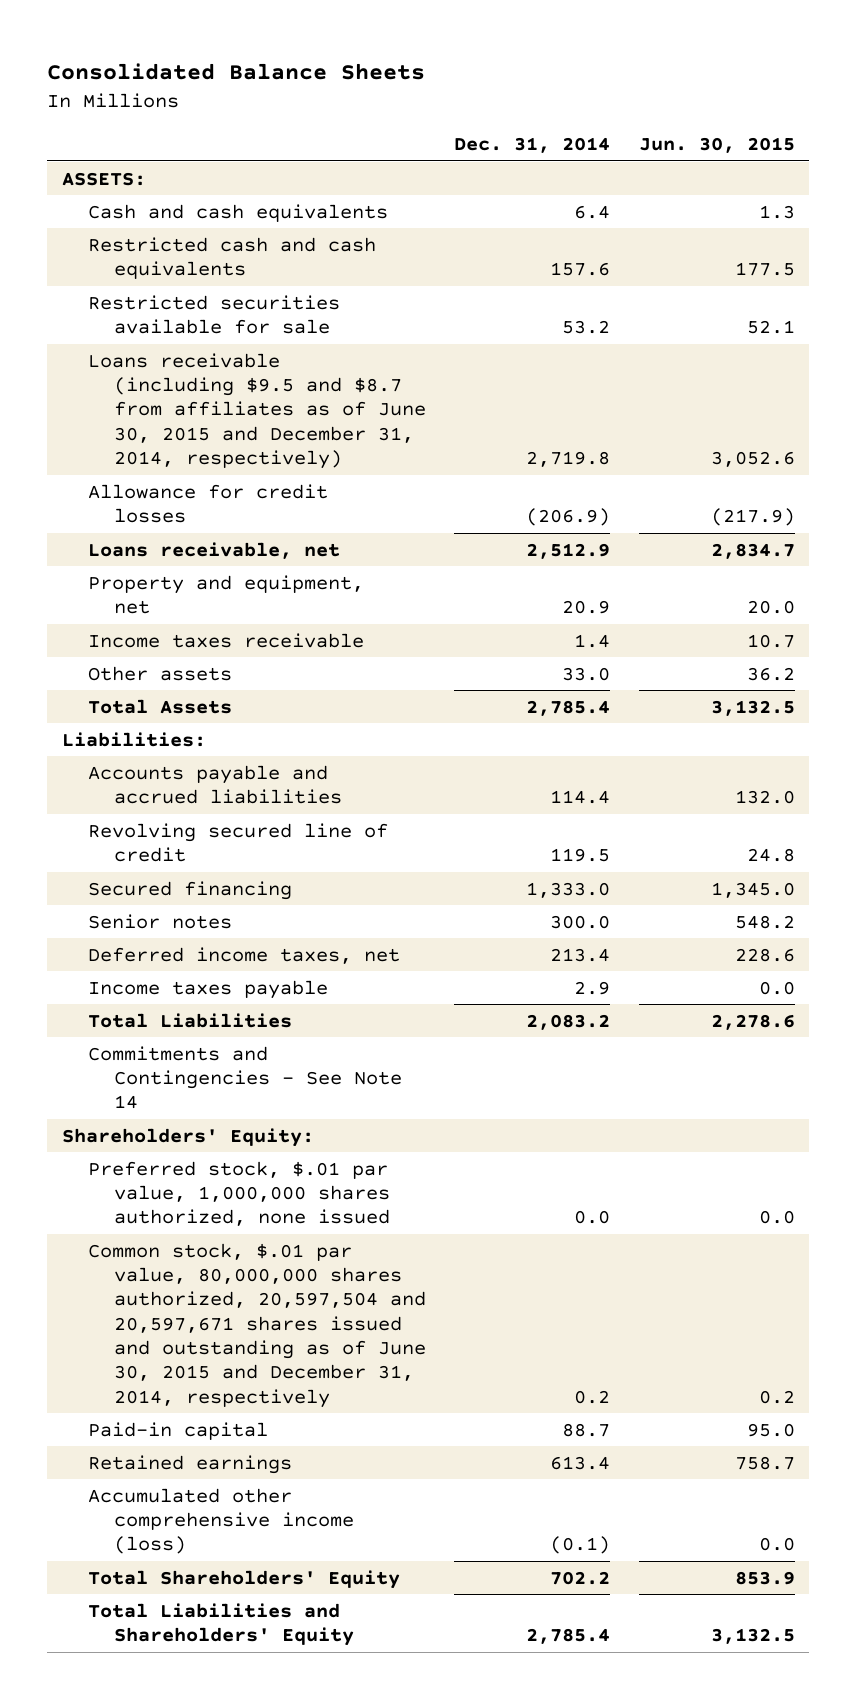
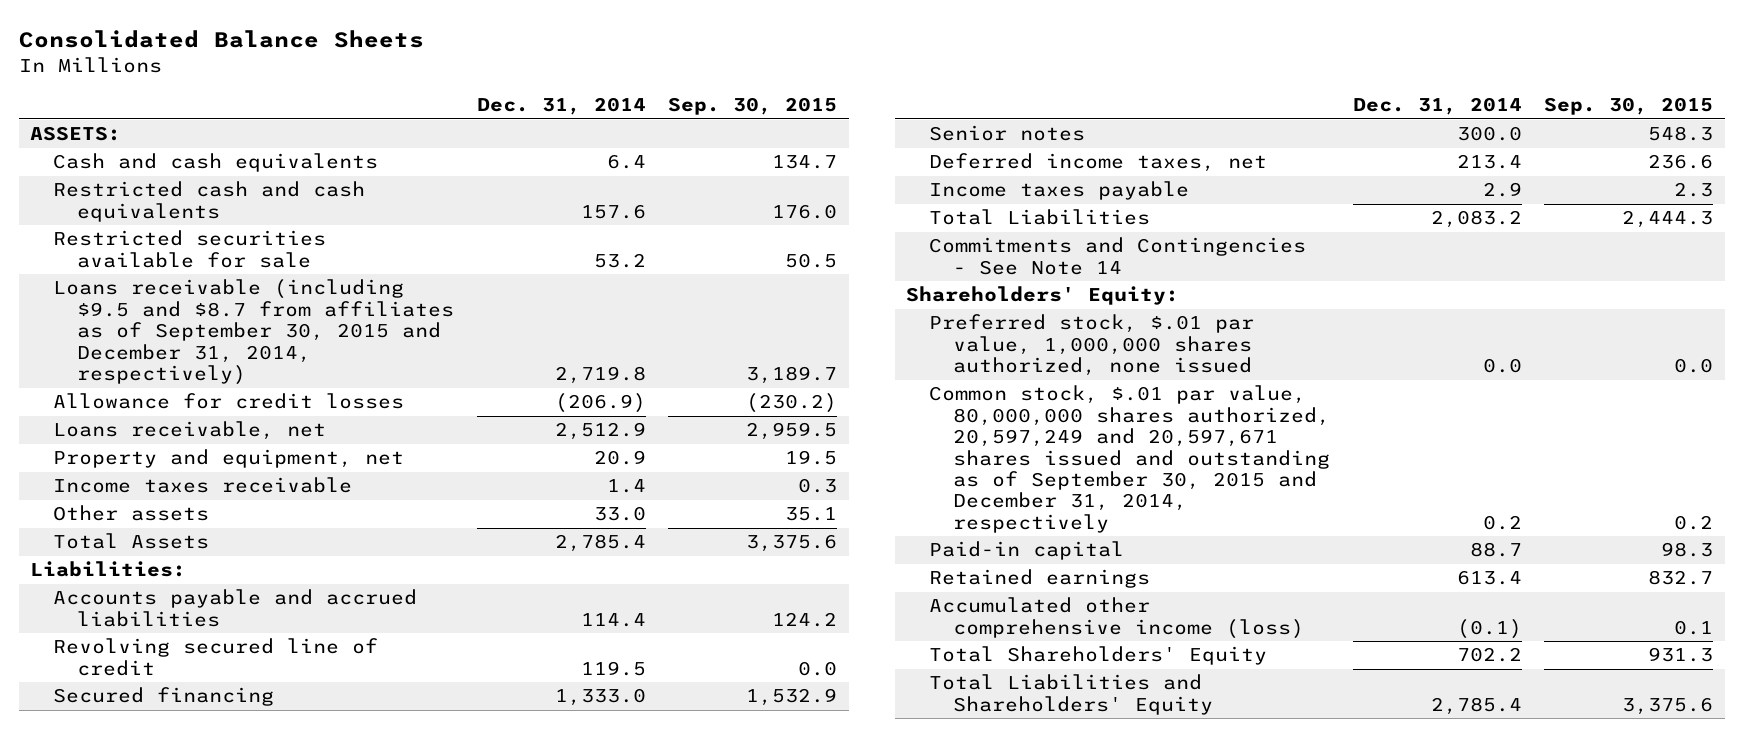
[638,137,795,154] Jun. 30, 2015 -> none
none -> [668,97,838,116] Sep. 30, 2015
[87,352,426,469] Loans receivable (including $9.5 and $8.7 from affiliates as of June 30, 2015 and December 31, 2014, respectively) -> [53,279,454,386] Loans receivable (including $9.5 and $8.7 from affiliates as of September 30, 2015 and December 31, 2014, respectively)
[87,1242,426,1408] Common stock, $.01 par value, 80,000,000 shares authorized, 20,597,504 and 20,597,671 shares issued and outstanding as of June 30, 2015 and December 31, 2014, respectively -> [929,385,1330,533] Common stock, $.01 par value, 80,000,000 shares authorized, 20,597,249 and 20,597,671 shares issued and outstanding as of September 30, 2015 and December 31, 2014, respectively

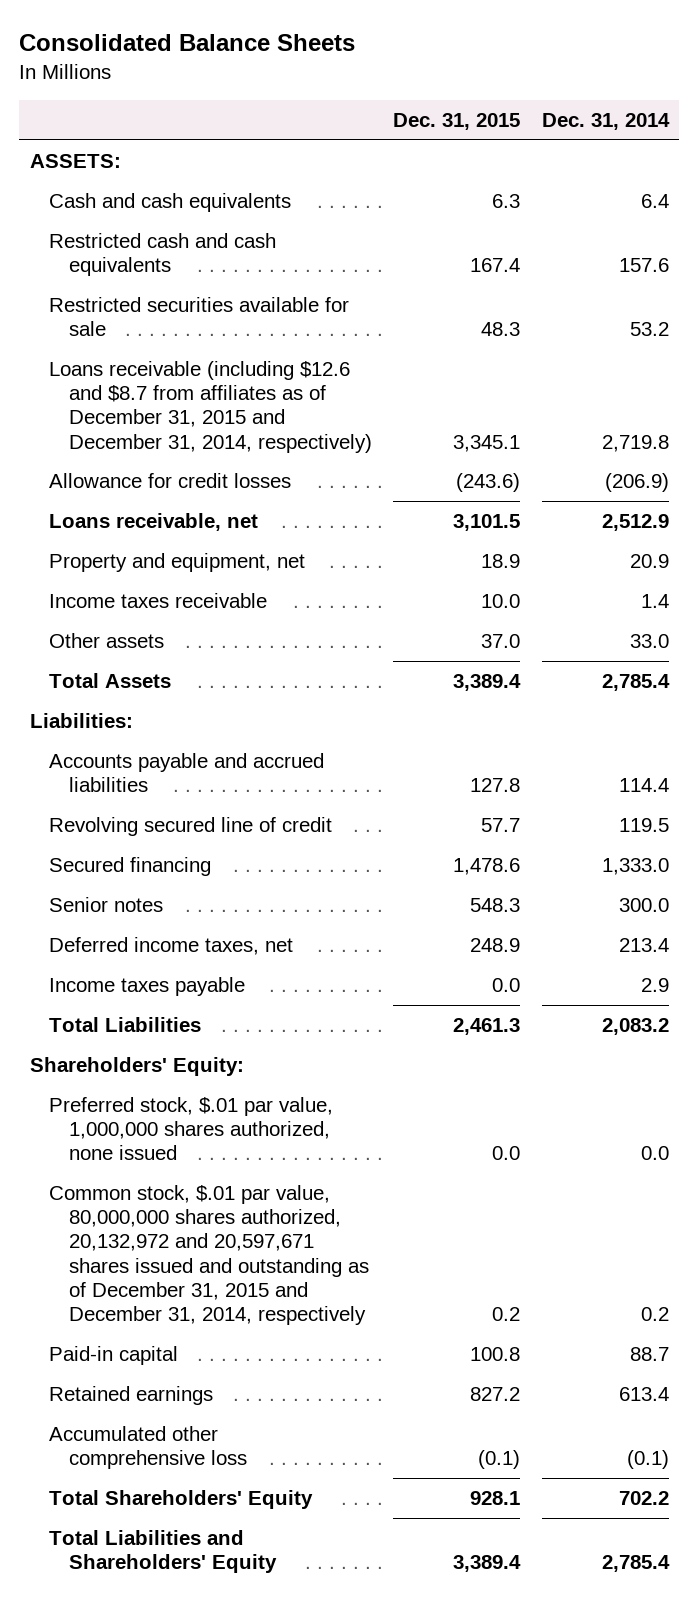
[668,97,838,116] Sep. 30, 2015 -> none
none -> [393,112,521,130] Dec. 31, 2015
[53,279,454,386] Loans receivable (including $9.5 and $8.7 from affiliates as of September 30, 2015 and December 31, 2014, respectively) -> [49,361,372,453] Loans receivable (including $12.6 and $8.7 from affiliates as of December 31, 2015 and December 31, 2014, respectively)
[929,237,1307,275] Commitments and Contingencies - See Note 14 -> none
[929,385,1330,533] Common stock, $.01 par value, 80,000,000 shares authorized, 20,597,249 and 20,597,671 shares issued and outstanding as of September 30, 2015 and December 31, 2014, respectively -> [49,1185,369,1325] Common stock, $.01 par value, 80,000,000 shares authorized, 20,132,972 and 20,597,671 shares issued and outstanding as of December 31, 2015 and December 31, 2014, respectively
[929,597,1304,639] Accumulated other comprehensive income (loss) -> [49,1426,247,1470] Accumulated other comprehensive loss

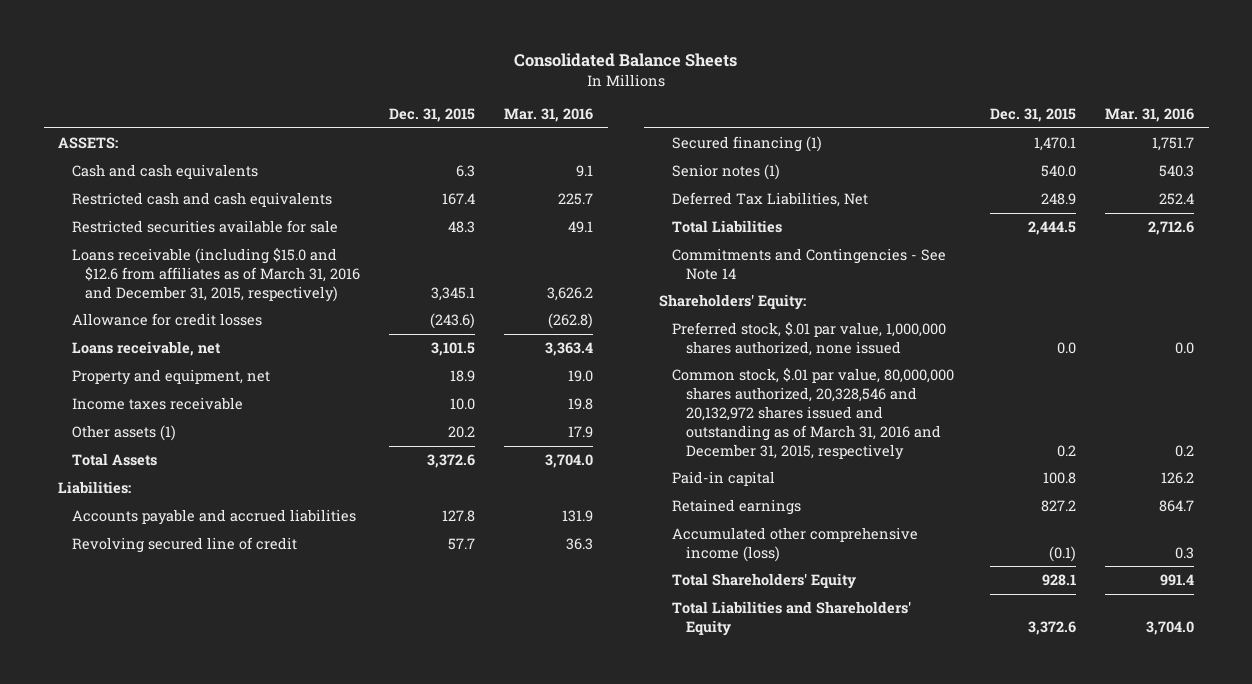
[541,112,670,130] Dec. 31, 2014 -> none
none -> [504,108,594,123] Mar. 31, 2016
[49,361,372,453] Loans receivable (including $12.6 and $8.7 from affiliates as of December 31, 2015 and December 31, 2014, respectively) -> [71,248,360,302] Loans receivable (including $15.0 and $12.6 from affiliates as of March 31, 2016 and December 31, 2015, respectively)
[49,633,165,649] Other assets -> [71,425,176,442] Other assets (1)
[481,634,521,649] 37.0 -> [448,426,476,439] 20.2
[453,674,522,692] 3,389.4 -> [427,454,476,469] 3,372.6
[49,977,246,997] Income taxes payable -> none
[49,857,212,877] Secured financing -> [672,136,823,153] Secured financing (1)
[453,858,521,876] 1,478.6 -> [1033,137,1076,152] 1,470.1
[49,897,164,913] Senior notes -> [672,164,781,181] Senior notes (1)
[470,898,521,913] 548.3 -> [1040,165,1076,178] 540.0
[49,937,294,956] Deferred income taxes, net -> [672,192,869,208] Deferred Tax Liabilities, Net
[453,1018,521,1036] 2,461.3 -> [1027,221,1076,236] 2,444.5
none -> [672,248,947,280] Commitments and Contingencies - See Note 14
[49,1185,369,1325] Common stock, $.01 par value, 80,000,000 shares authorized, 20,132,972 and 20,597,671 shares issued and outstanding as of December 31, 2015 and December 31, 2014, respectively -> [672,368,955,460] Common stock, $.01 par value, 80,000,000 shares authorized, 20,328,546 and 20,132,972 shares issued and outstanding as of March 31, 2016 and December 31, 2015, respectively
[49,1426,247,1470] Accumulated other comprehensive loss -> [672,527,919,562] Accumulated other comprehensive income (loss)
[453,1555,522,1573] 3,389.4 -> [1027,620,1076,635] 3,372.6

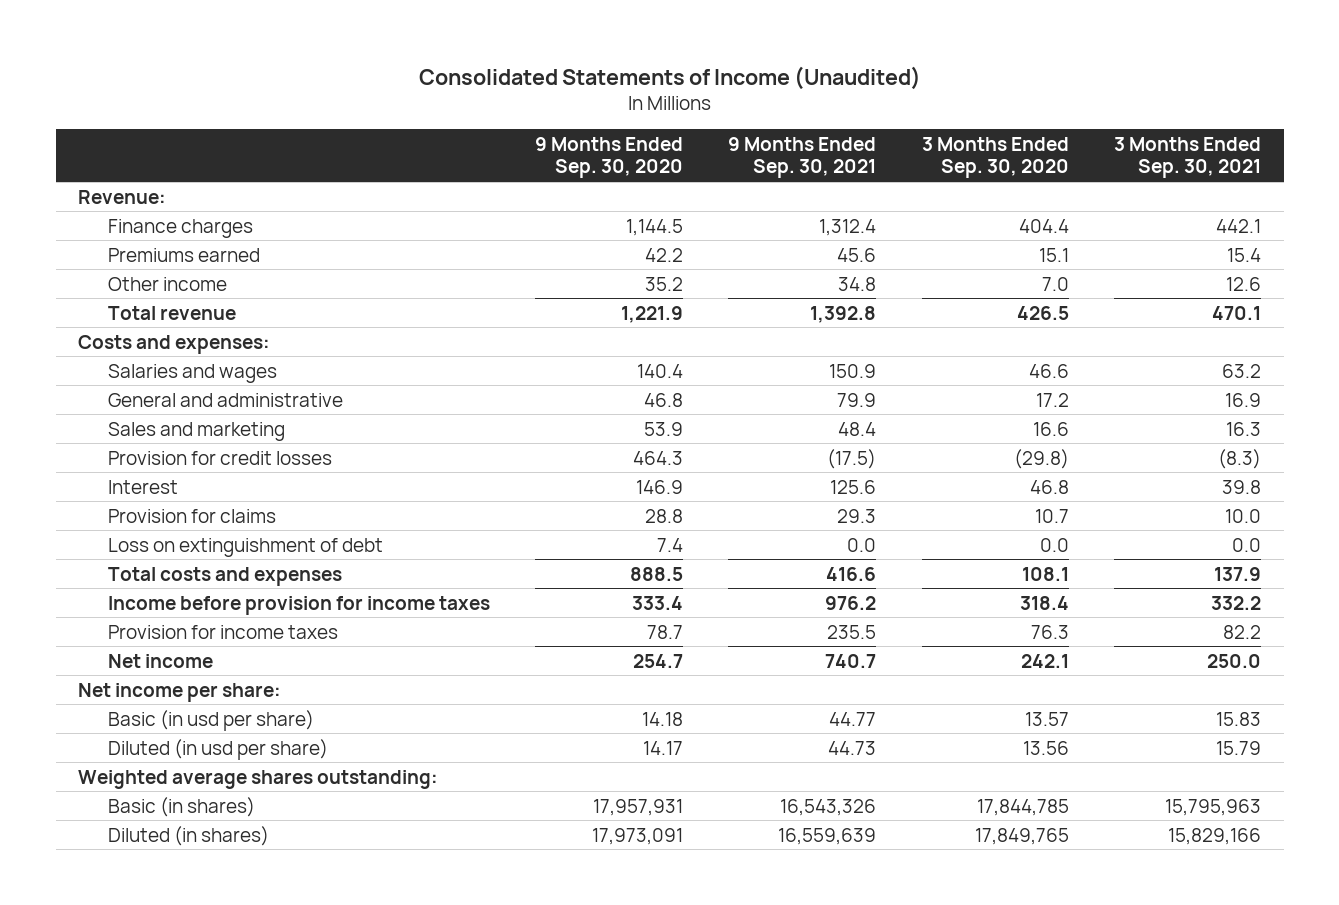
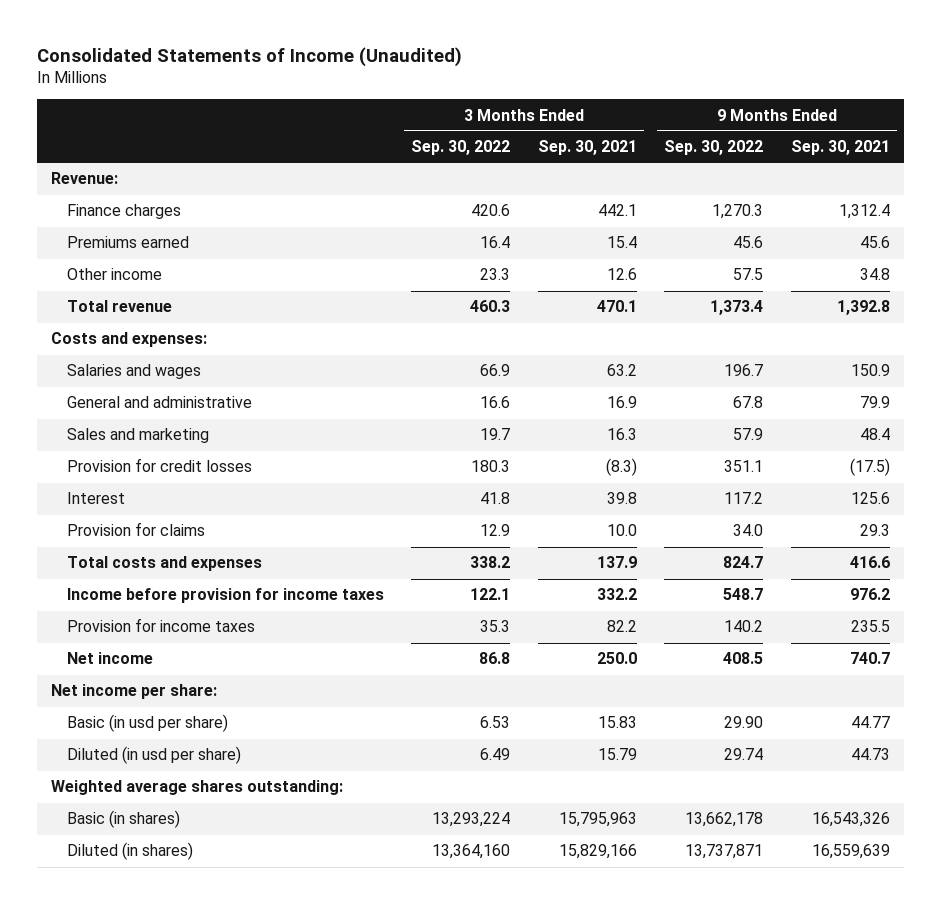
[534,136,683,179] 9 Months Ended Sep. 30, 2020 -> none
[921,136,1069,179] 3 Months Ended Sep. 30, 2020 -> none
none -> [411,140,511,156] Sep. 30, 2022
none -> [664,140,764,156] Sep. 30, 2022
[107,537,383,557] Loss on extinguishment of debt -> none

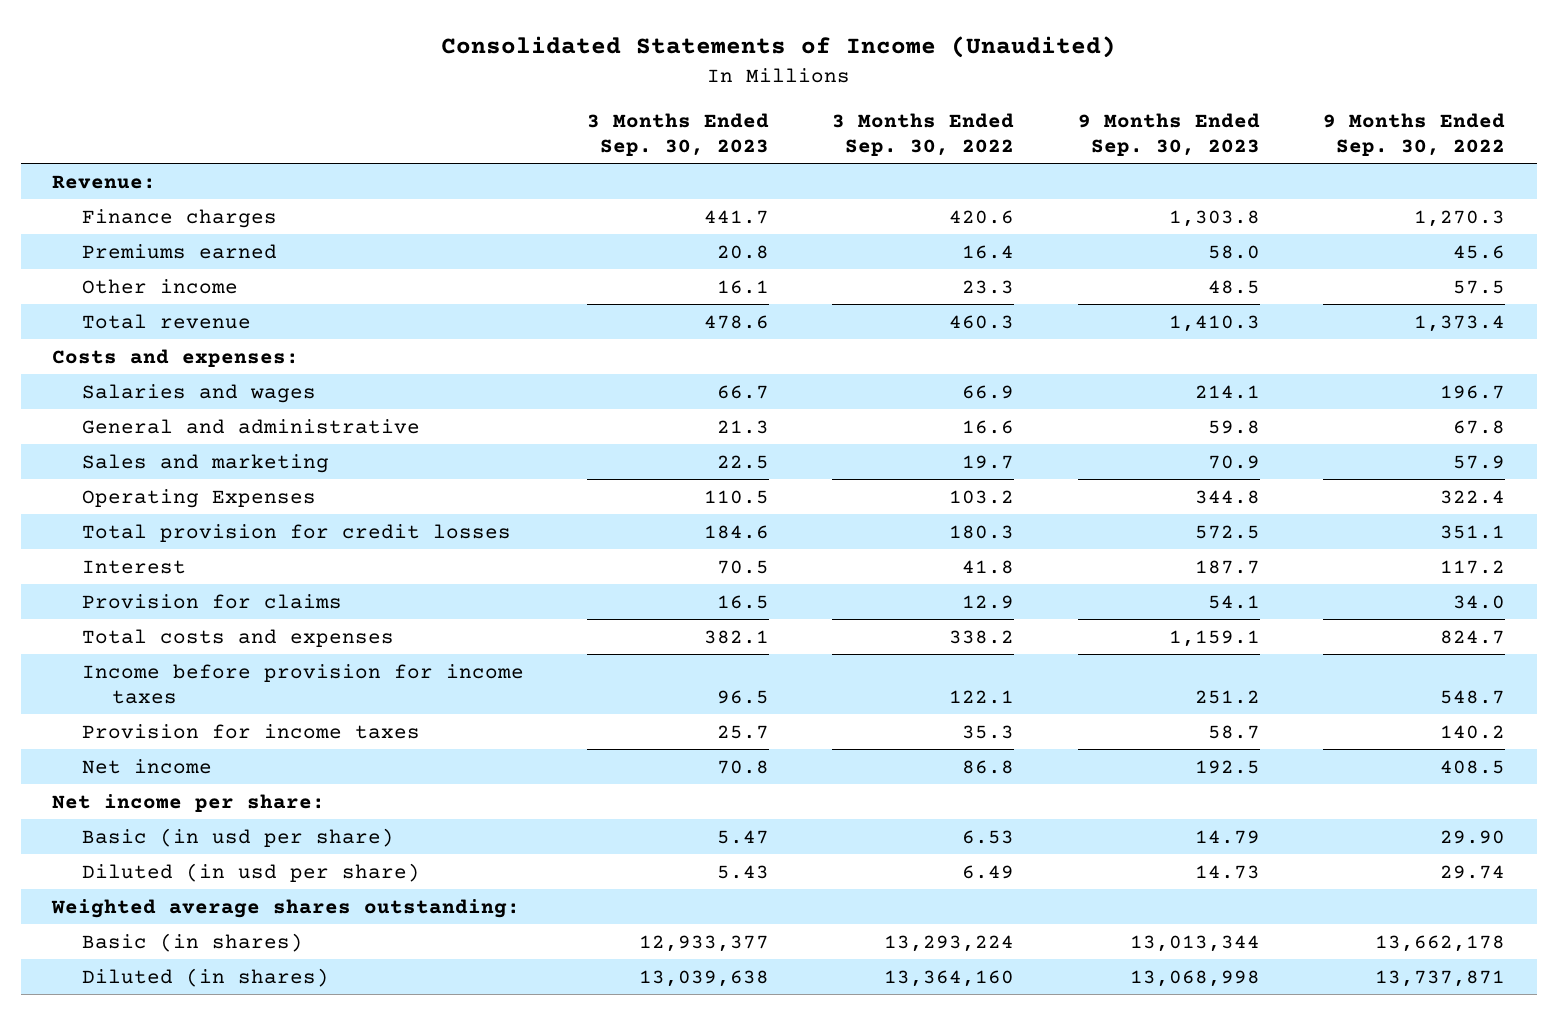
[537,140,637,156] Sep. 30, 2021 -> none
[790,140,890,156] Sep. 30, 2021 -> none
none -> [587,112,770,156] 3 Months Ended Sep. 30, 2023
none -> [1077,112,1260,156] 9 Months Ended Sep. 30, 2023
none -> [81,488,316,508] Operating Expenses
[66,458,252,473] Provision for credit losses -> [81,523,511,542] Total provision for credit losses

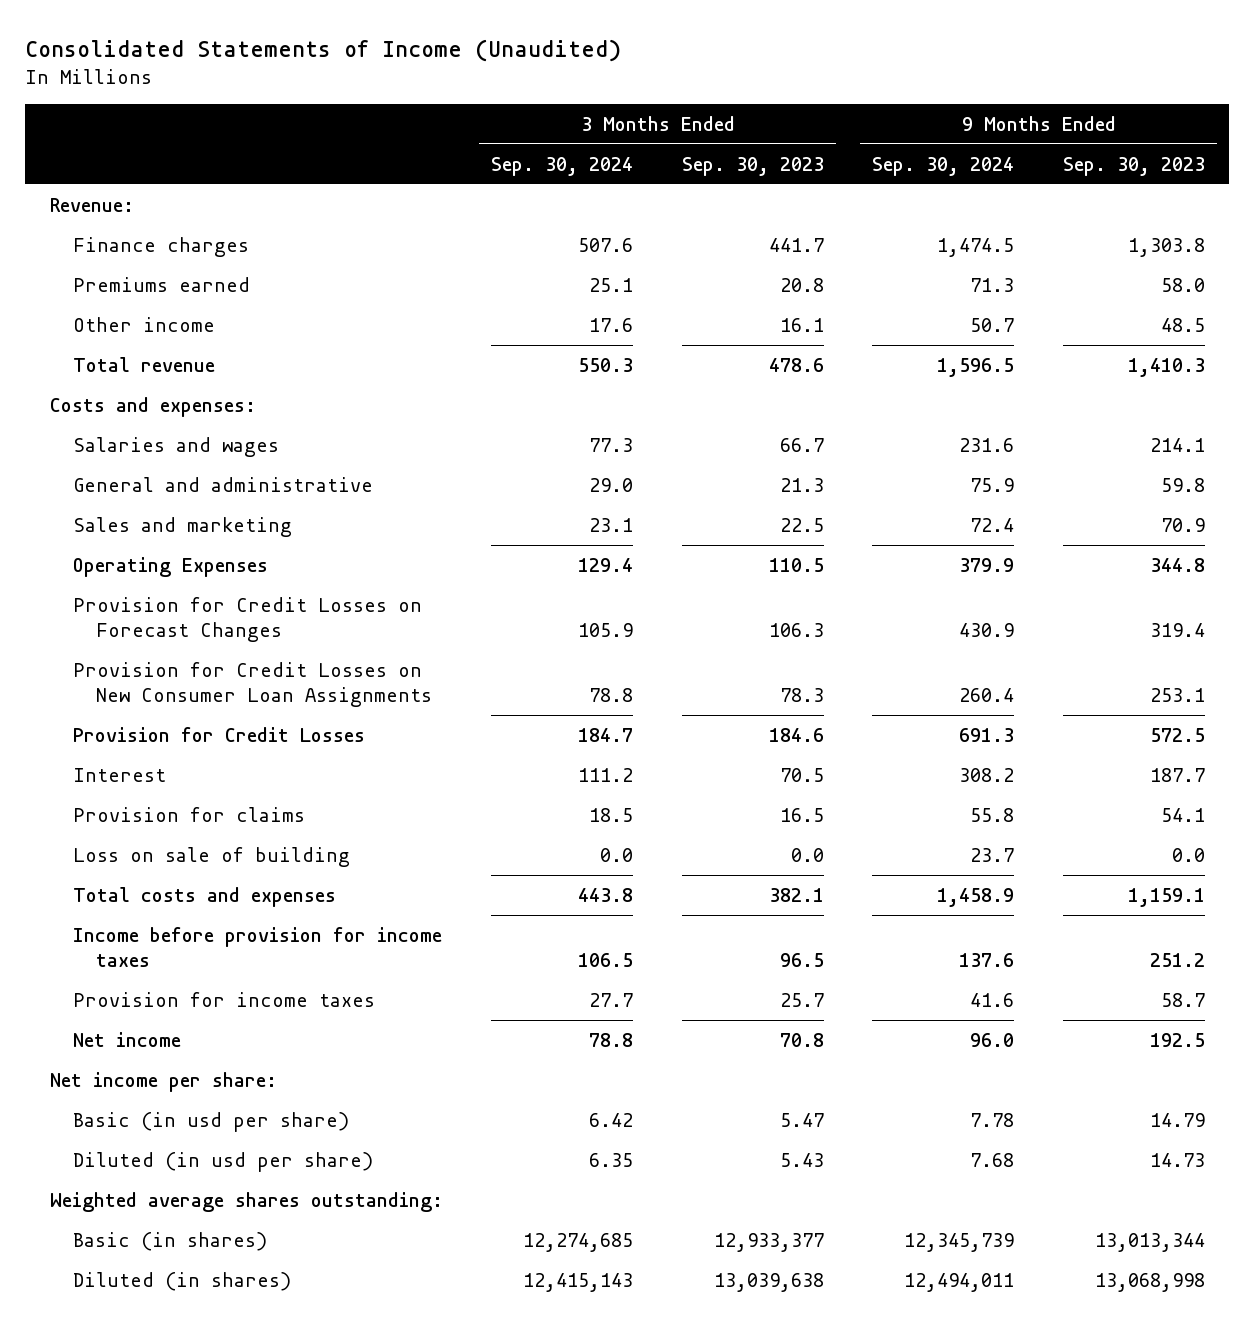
[832,112,1015,156] 3 Months Ended Sep. 30, 2022 -> none
[1323,112,1506,156] 9 Months Ended Sep. 30, 2022 -> none
none -> [491,156,634,176] Sep. 30, 2024
none -> [872,156,1015,176] Sep. 30, 2024
none -> [72,596,422,643] Provision for Credit Losses on Forecast Changes
none -> [72,661,432,708] Provision for Credit Losses on New Consumer Loan Assignments
[81,523,511,542] Total provision for credit losses -> [72,726,365,742] Provision for Credit Losses
none -> [72,846,350,867] Loss on sale of building

